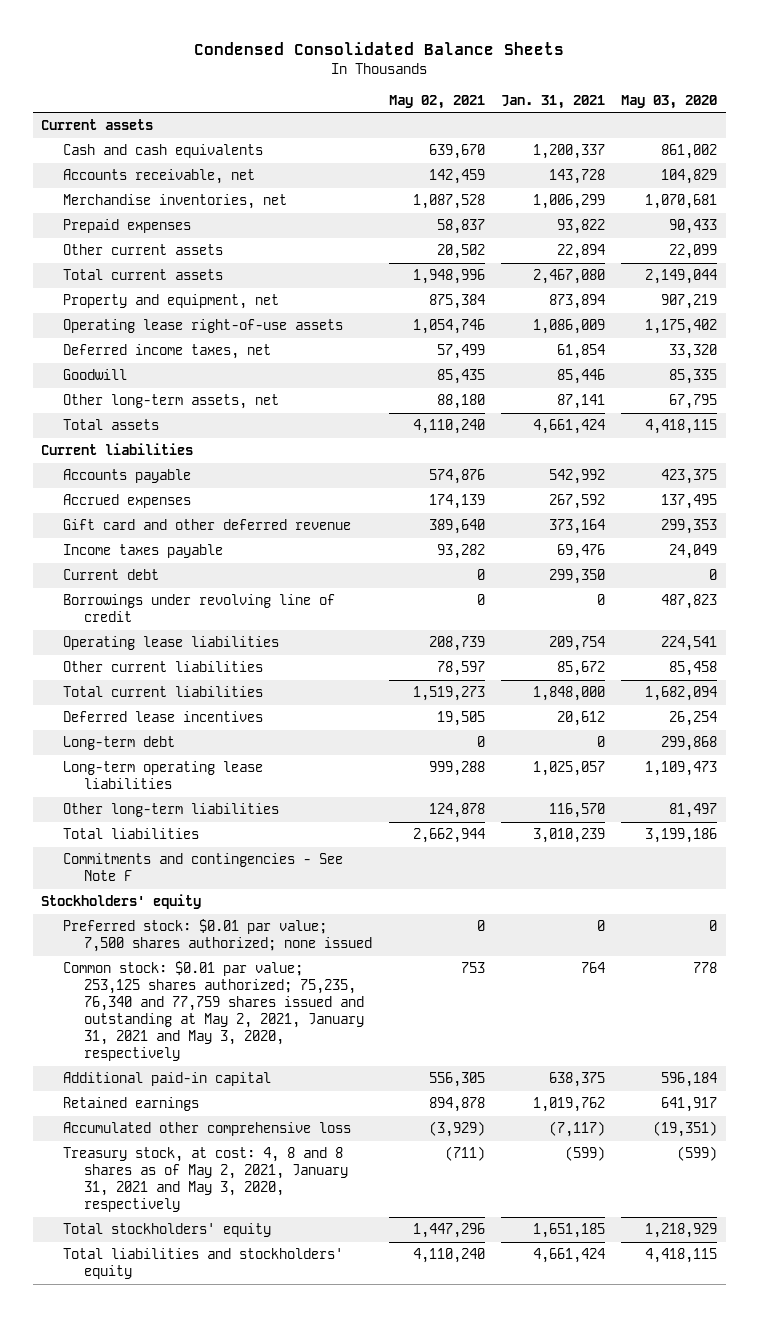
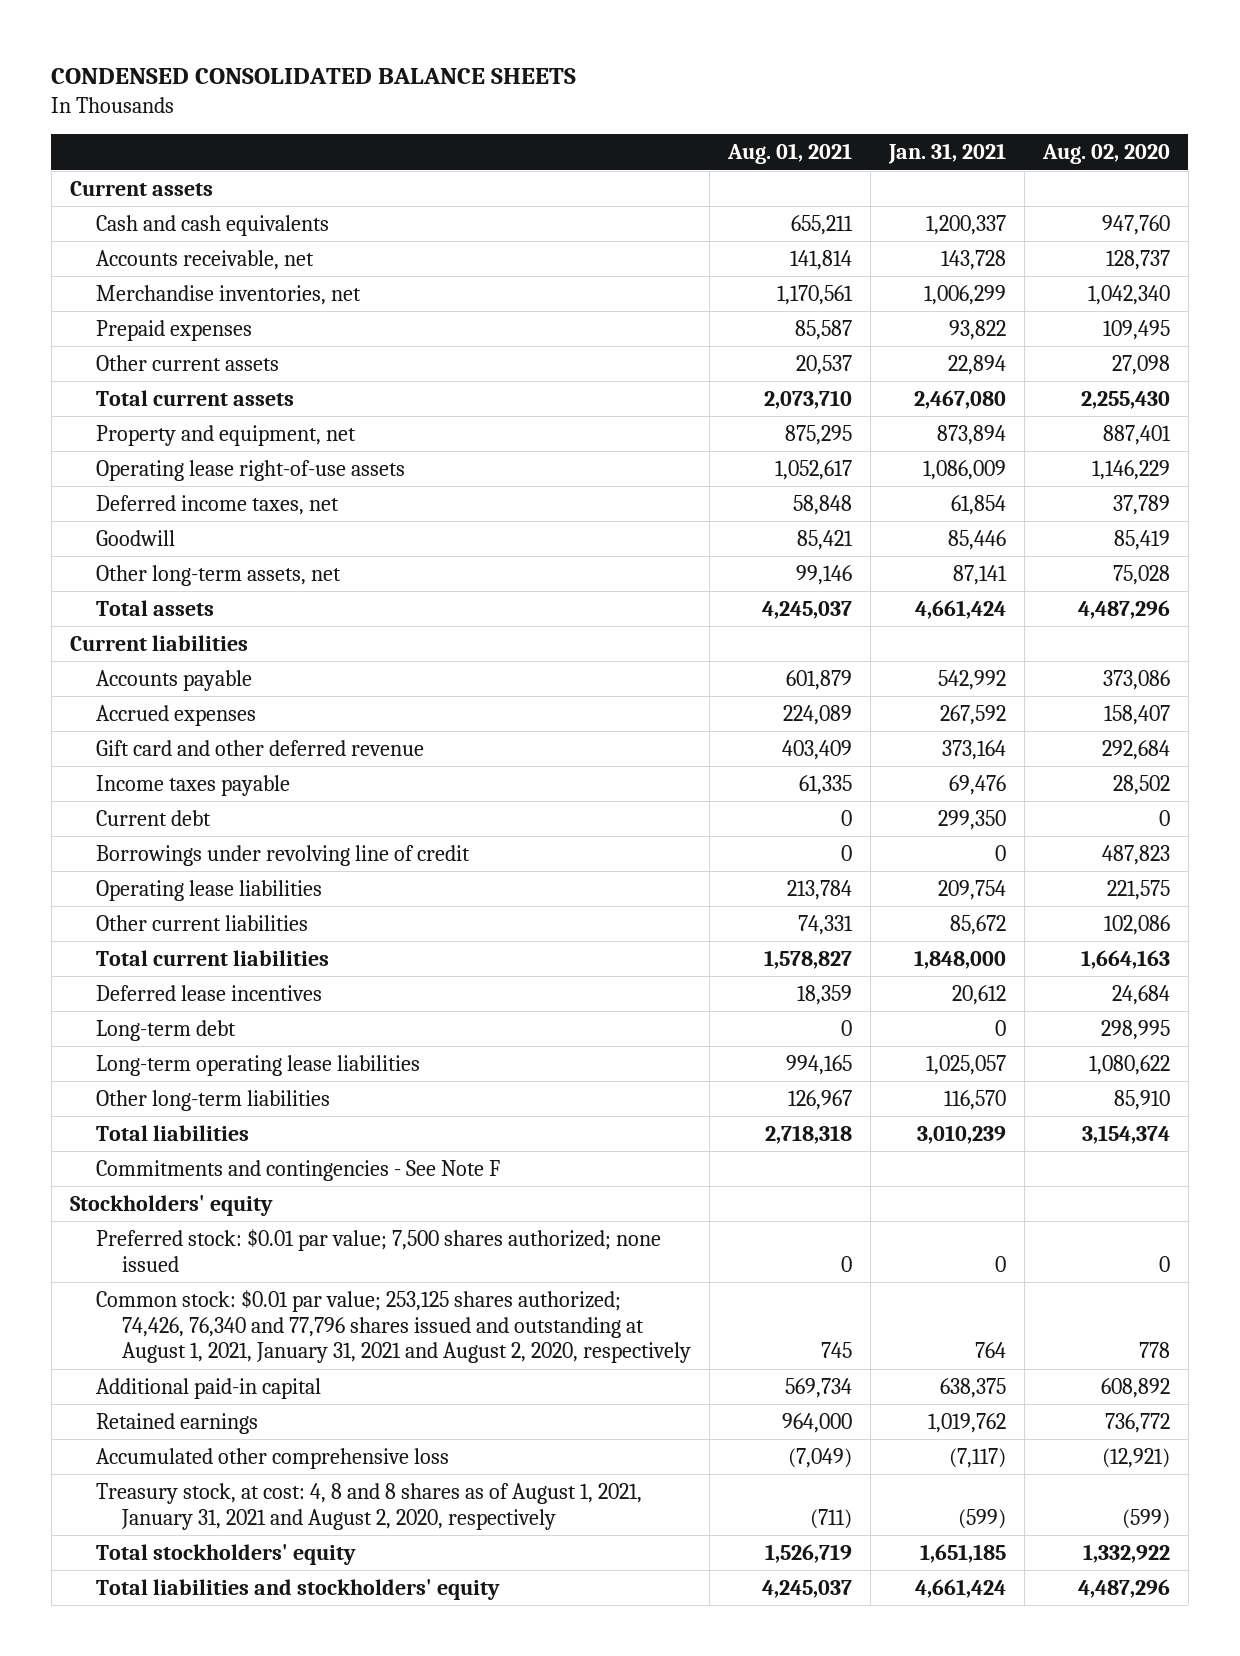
[194,41,565,55] Condensed Consolidated Balance Sheets -> [51,68,577,85] CONDENSED CONSOLIDATED BALANCE SHEETS
[388,94,485,109] May 02, 2021 -> none
[621,94,718,109] May 03, 2020 -> none
none -> [727,143,853,165] Aug. 01, 2021
none -> [1042,144,1171,165] Aug. 02, 2020
[62,961,365,1062] Common stock: $0.01 par value; 253,125 shares authorized; 75,235, 76,340 and 77,759 shares issued and outstanding at May 2, 2021, January 31, 2021 and May 3, 2020, respectively -> [96,1289,692,1364] Common stock: $0.01 par value; 253,125 shares authorized; 74,426, 76,340 and 77,796 shares issued and outstanding at August 1, 2021, January 31, 2021 and August 2, 2020, respectively
[62,1147,349,1213] Treasury stock, at cost: 4, 8 and 8 shares as of May 2, 2021, January 31, 2021 and May 3, 2020, respectively -> [96,1482,643,1530] Treasury stock, at cost: 4, 8 and 8 shares as of August 1, 2021, January 31, 2021 and August 2, 2020, respectively

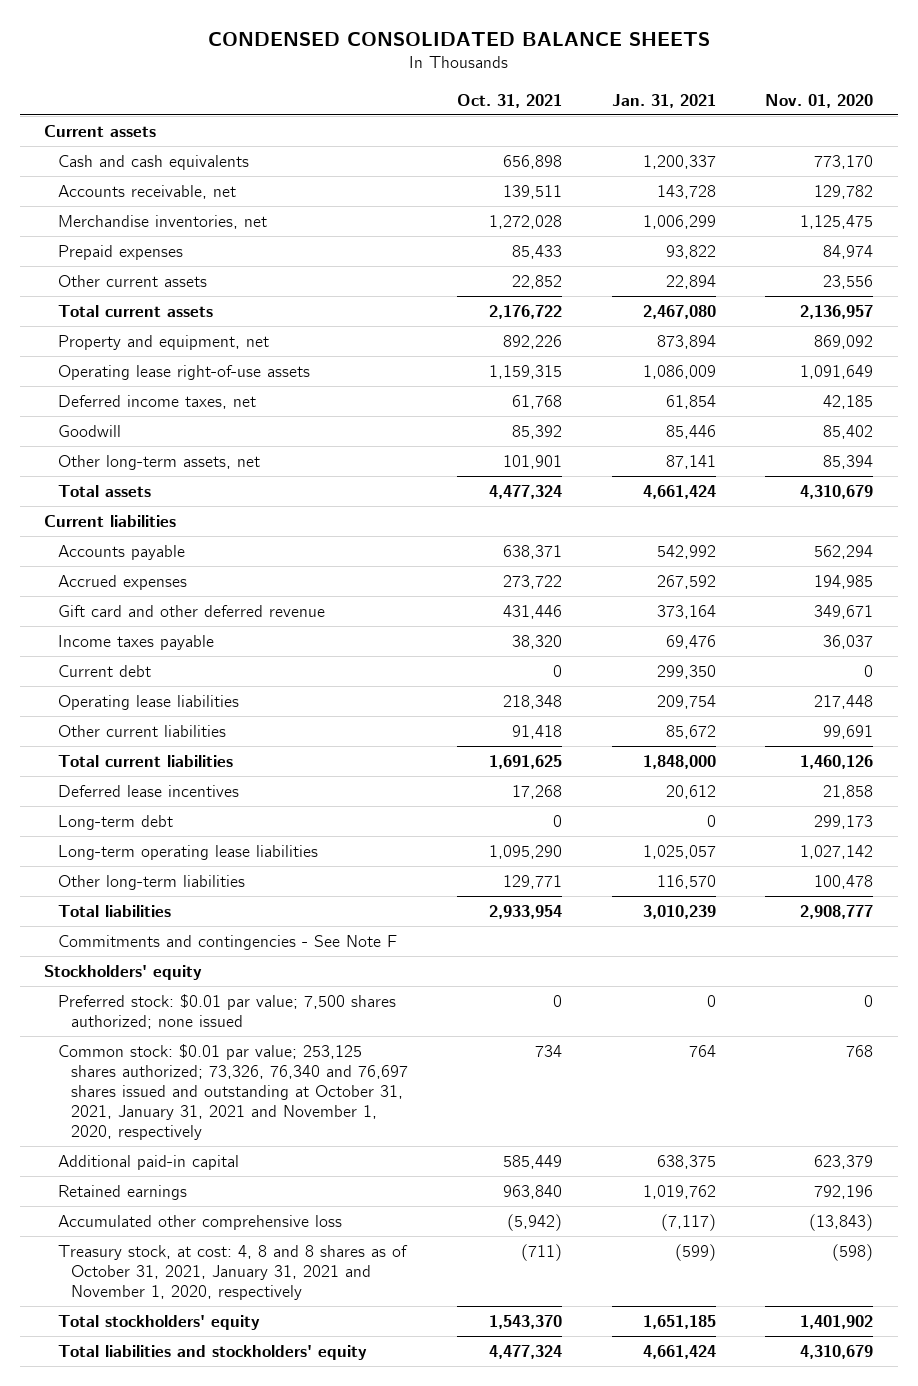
[727,143,853,165] Aug. 01, 2021 -> none
[1042,144,1171,165] Aug. 02, 2020 -> none
none -> [457,93,563,108] Oct. 31, 2021
none -> [765,93,874,108] Nov. 01, 2020
[96,844,471,866] Borrowings under revolving line of credit -> none
[96,1289,692,1364] Common stock: $0.01 par value; 253,125 shares authorized; 74,426, 76,340 and 77,796 shares issued and outstanding at August 1, 2021, January 31, 2021 and August 2, 2020, respectively -> [57,1043,408,1140] Common stock: $0.01 par value; 253,125 shares authorized; 73,326, 76,340 and 76,697 shares issued and outstanding at October 31, 2021, January 31, 2021 and November 1, 2020, respectively
[96,1482,643,1530] Treasury stock, at cost: 4, 8 and 8 shares as of August 1, 2021, January 31, 2021 and August 2, 2020, respectively -> [57,1244,408,1300] Treasury stock, at cost: 4, 8 and 8 shares as of October 31, 2021, January 31, 2021 and November 1, 2020, respectively

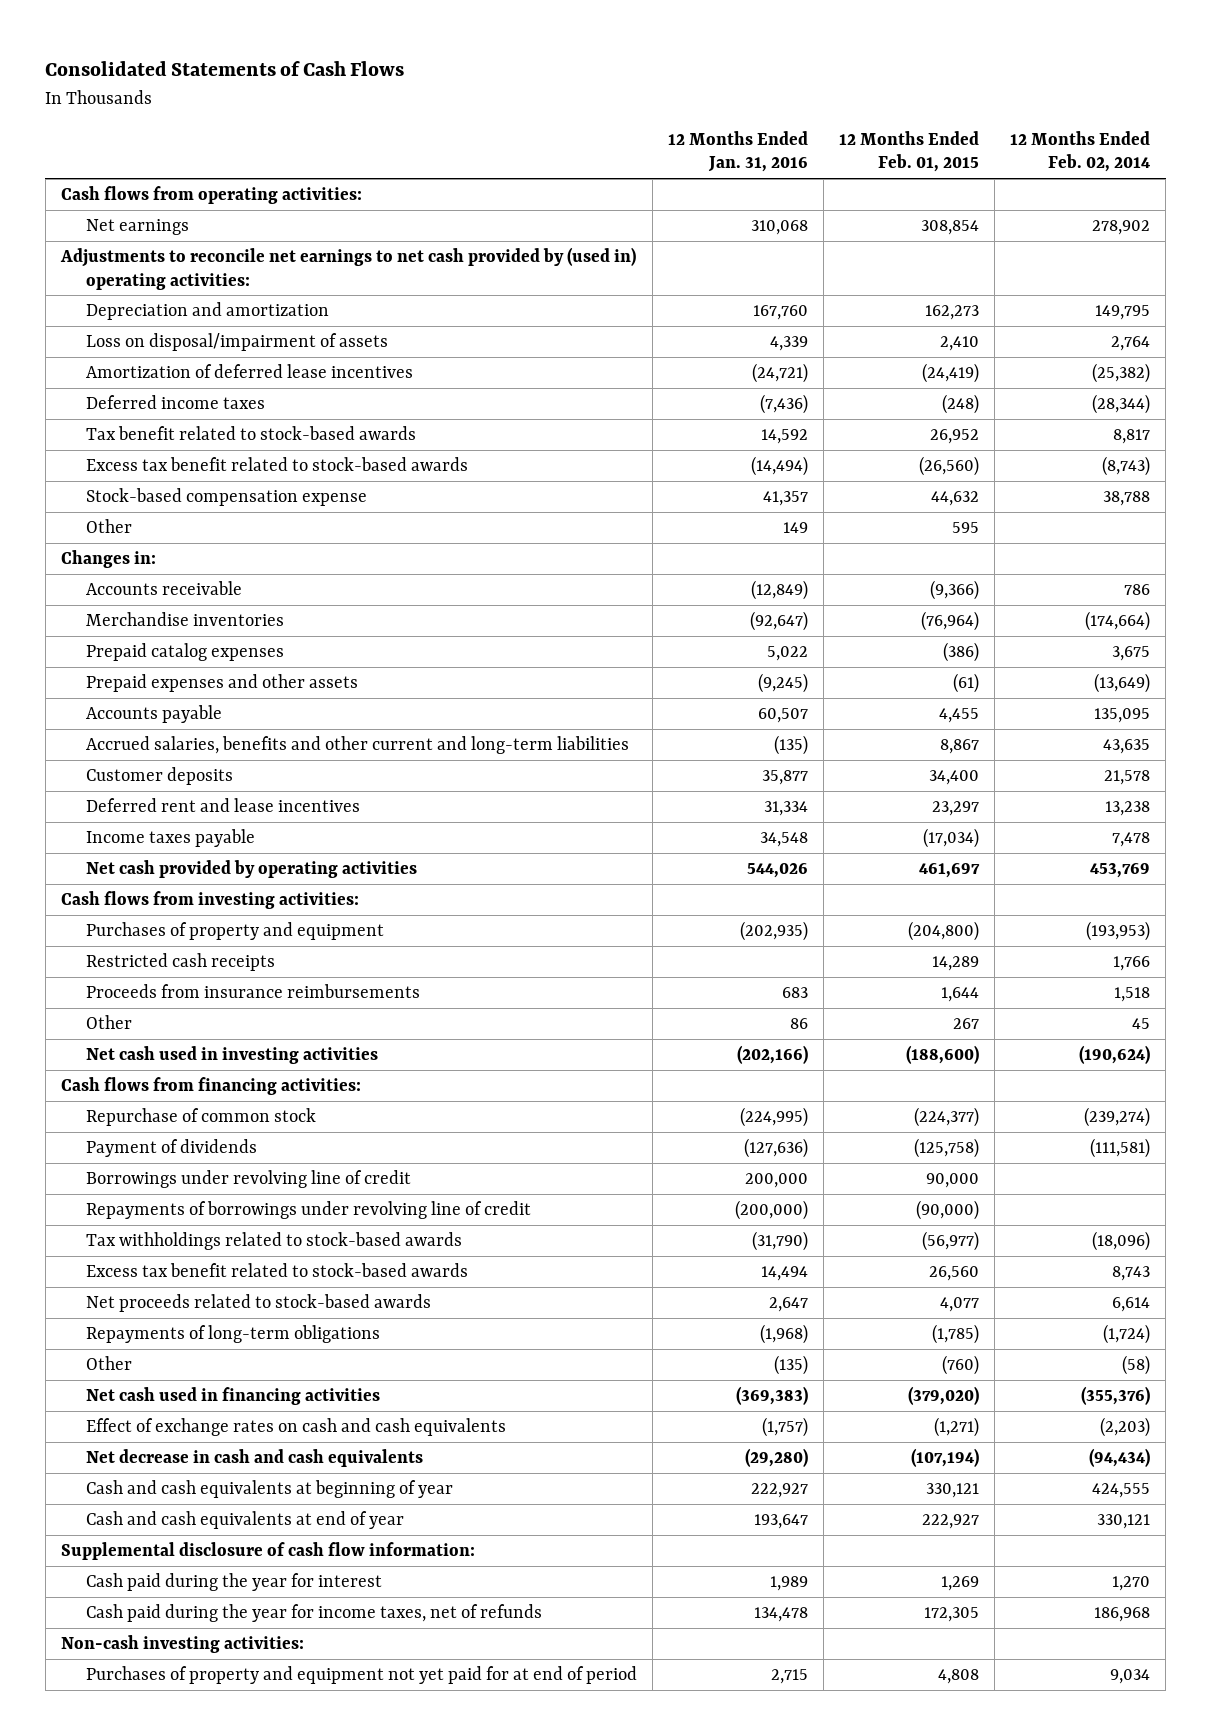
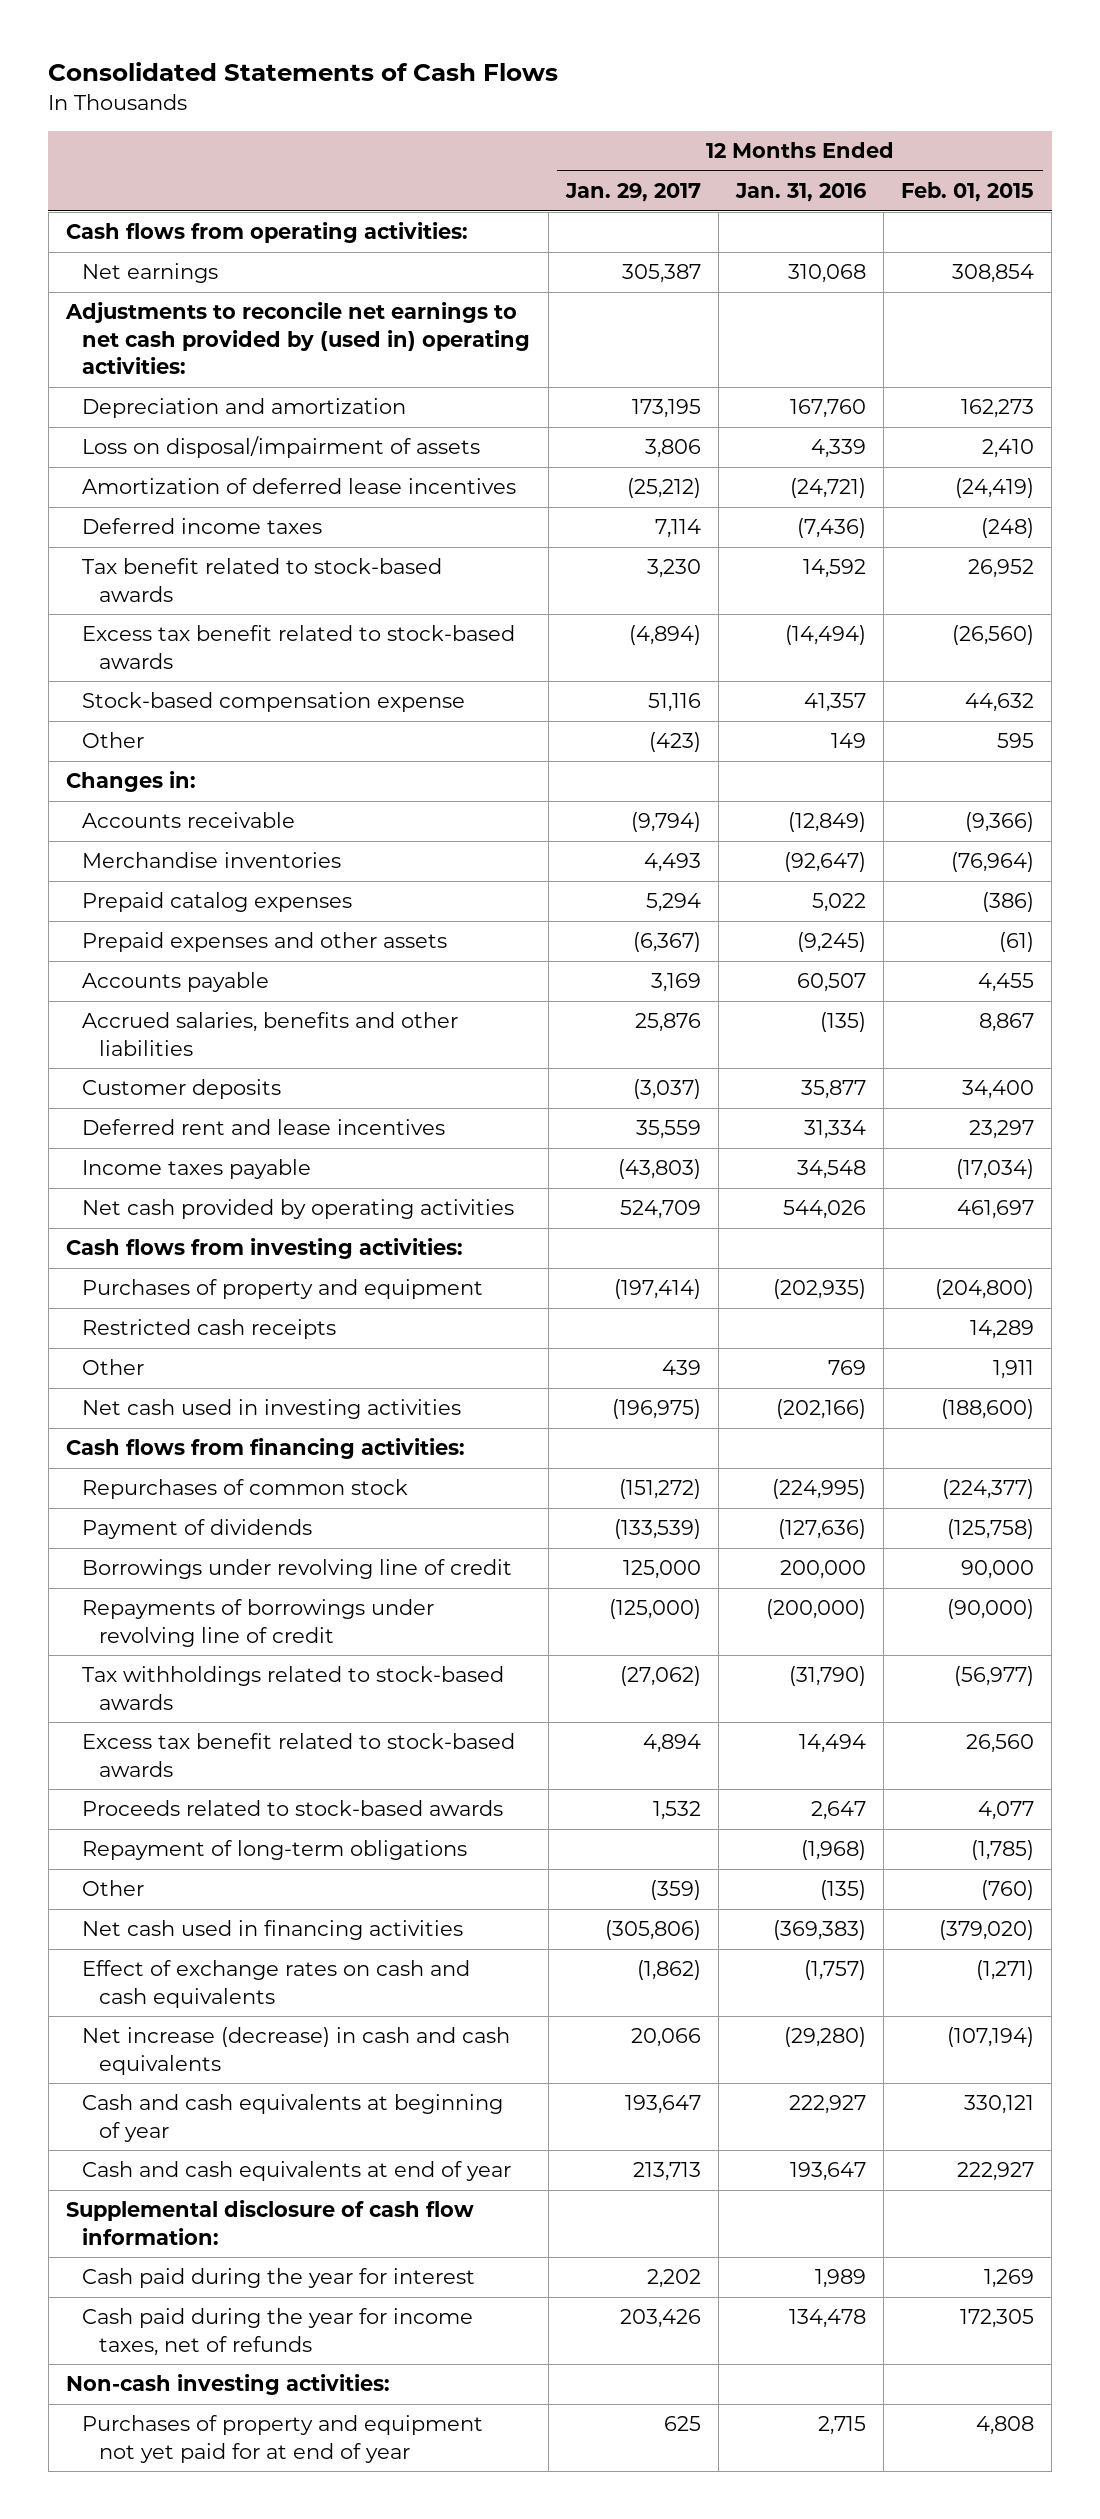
[1010,130,1151,173] 12 Months Ended Feb. 02, 2014 -> none
none -> [564,183,701,203] Jan. 29, 2017
[86,736,630,755] Accrued salaries, benefits and other current and long-term liabilities -> [82,1012,459,1056] Accrued salaries, benefits and other liabilities
[86,984,421,999] Proceeds from insurance reimbursements -> none
[790,1018,809,1030] 86 -> [827,1360,866,1376] 769
[953,1018,980,1030] 267 -> [993,1360,1035,1380] 1,911
[86,1108,317,1127] Repurchase of common stock -> [82,1479,409,1500] Repurchases of common stock
[86,1294,432,1313] Net proceeds related to stock-based awards -> [82,1800,504,1817] Proceeds related to stock-based awards
[86,1325,381,1344] Repayments of long-term obligations -> [82,1840,468,1861] Repayment of long-term obligations
[86,1449,424,1468] Net decrease in cash and cash equivalents -> [82,2027,511,2075] Net increase (decrease) in cash and cash equivalents
[86,1666,638,1685] Purchases of property and equipment not yet paid for at end of period -> [82,2415,484,2463] Purchases of property and equipment not yet paid for at end of year

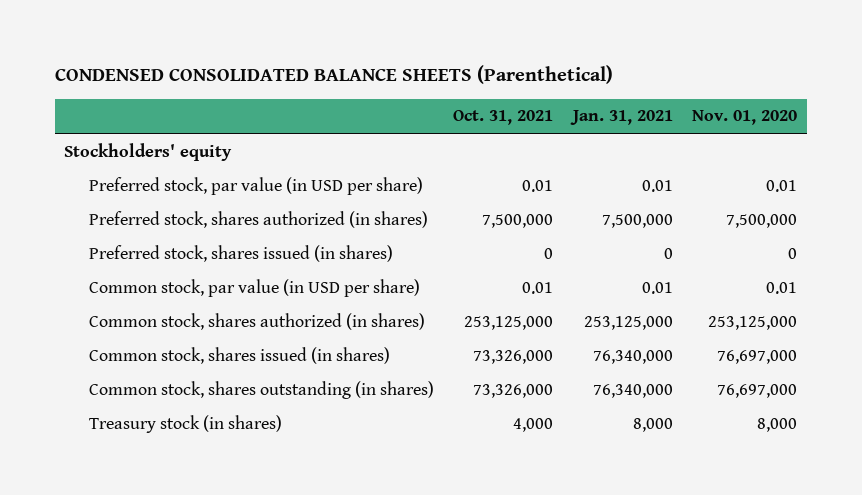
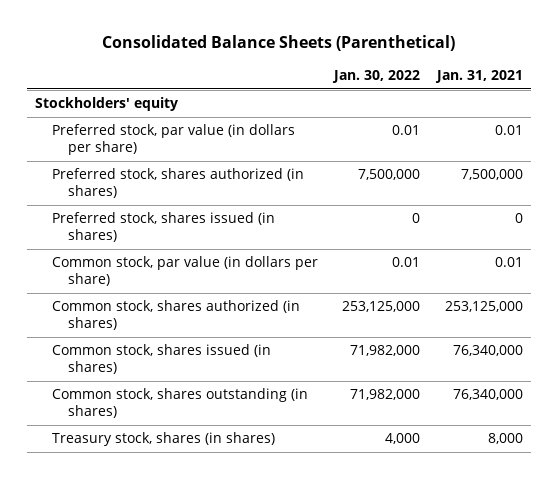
[54,65,613,85] CONDENSED CONSOLIDATED BALANCE SHEETS (Parenthetical) -> [102,34,456,51] Consolidated Balance Sheets (Parenthetical)
[453,110,554,126] Oct. 31, 2021 -> none
[692,110,798,126] Nov. 01, 2020 -> none
none -> [332,70,421,84] Jan. 30, 2022
[88,176,423,195] Preferred stock, par value (in USD per share) -> [51,124,295,156] Preferred stock, par value (in dollars per share)
[88,278,420,297] Common stock, par value (in USD per share) -> [51,256,318,287] Common stock, par value (in dollars per share)
[88,414,282,433] Treasury stock (in shares) -> [51,432,275,447] Treasury stock, shares (in shares)

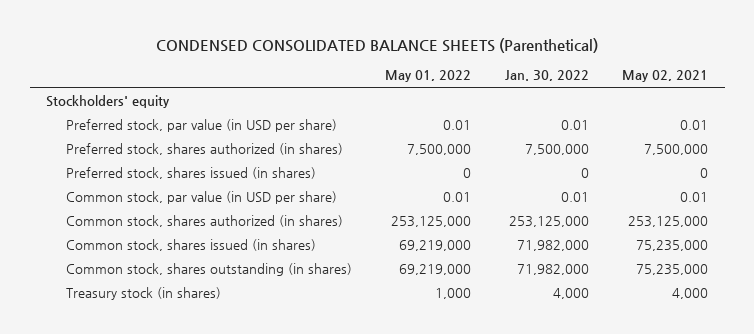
[102,34,456,51] Consolidated Balance Sheets (Parenthetical) -> [156,37,599,53] CONDENSED CONSOLIDATED BALANCE SHEETS (Parenthetical)
[434,70,523,84] Jan. 31, 2021 -> none
none -> [385,70,472,83] May 01, 2022
none -> [621,70,708,83] May 02, 2021
[51,124,295,156] Preferred stock, par value (in dollars per share) -> [66,118,338,132] Preferred stock, par value (in USD per share)
[51,256,318,287] Common stock, par value (in dollars per share) -> [66,190,338,204] Common stock, par value (in USD per share)
[51,432,275,447] Treasury stock, shares (in shares) -> [66,286,222,300] Treasury stock (in shares)

